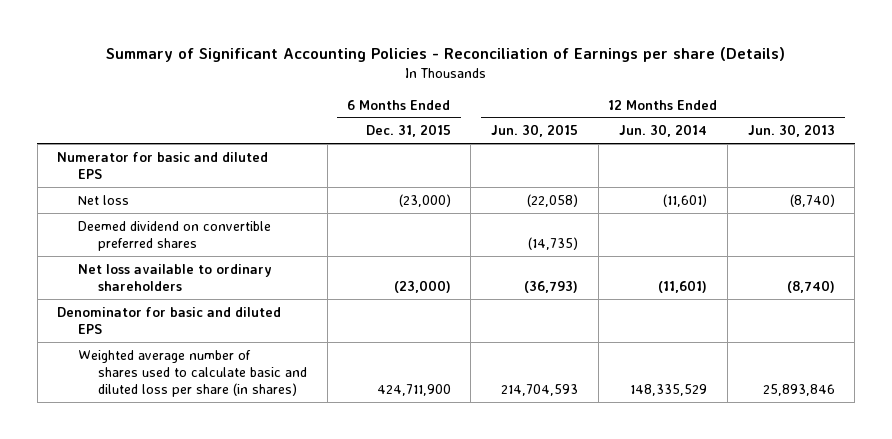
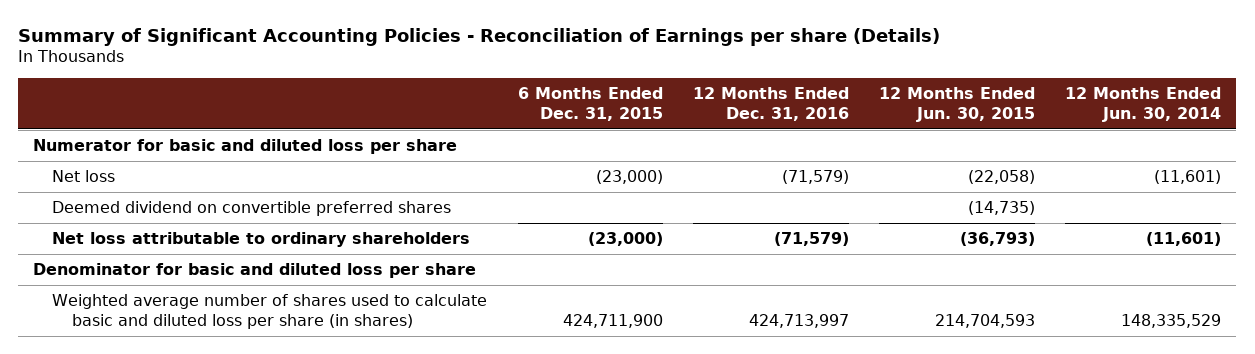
[747,124,835,138] Jun. 30, 2013 -> none
none -> [692,86,849,121] 12 Months Ended Dec. 31, 2016
[57,151,269,179] Numerator for basic and diluted EPS -> [33,139,458,155] Numerator for basic and diluted loss per share
[77,263,272,291] Net loss available to ordinary shareholders -> [52,232,471,248] Net loss attributable to ordinary shareholders
[57,306,282,334] Denominator for basic and diluted EPS -> [33,263,477,279] Denominator for basic and diluted loss per share

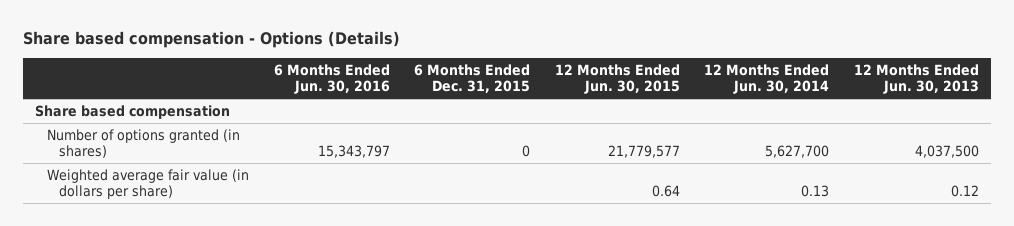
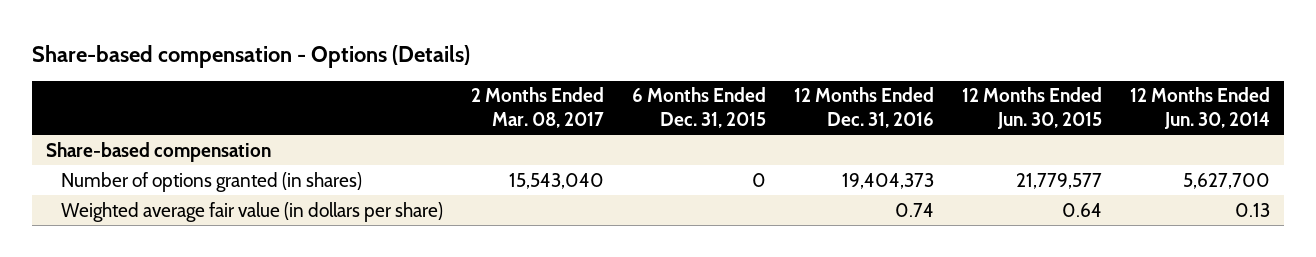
[22,31,400,49] Share based compensation - Options (Details) -> [32,44,471,68] Share-based compensation - Options (Details)
[273,63,390,95] 6 Months Ended Jun. 30, 2016 -> none
[853,63,979,95] 12 Months Ended Jun. 30, 2013 -> none
none -> [471,87,605,128] 2 Months Ended Mar. 08, 2017
none -> [794,87,935,128] 12 Months Ended Dec. 31, 2016
[35,105,231,120] Share based compensation -> [46,141,272,162] Share-based compensation

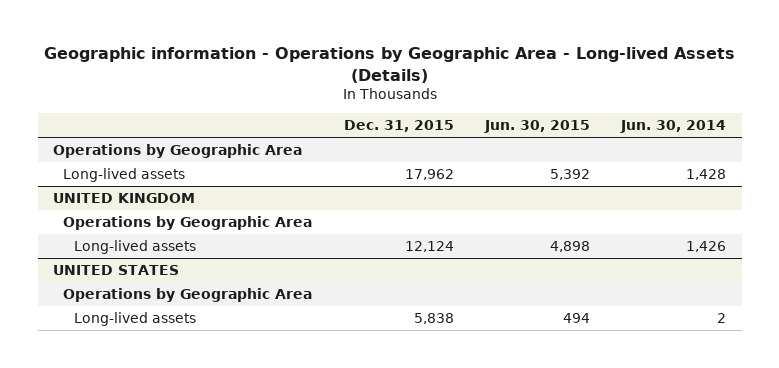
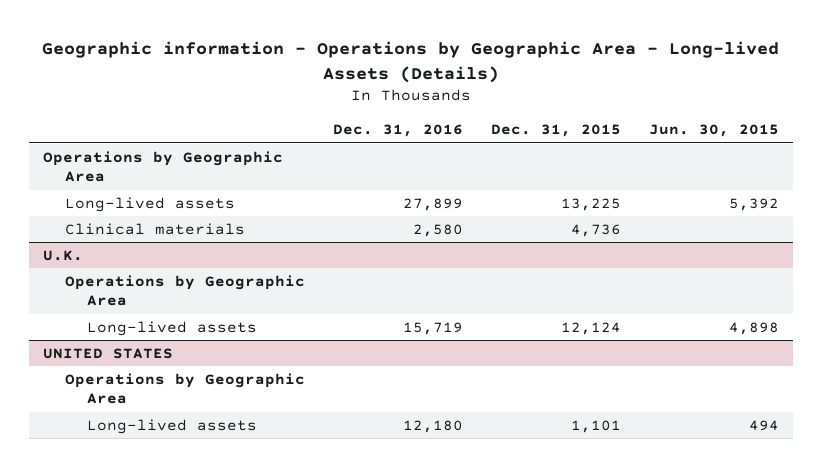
[619,120,726,134] Jun. 30, 2014 -> none
none -> [333,124,464,138] Dec. 31, 2016
[404,169,454,181] 17,962 -> [561,197,622,211] 13,225
none -> [65,222,246,235] Clinical materials
[53,193,196,204] UNITED KINGDOM -> [43,249,84,261] U.K.
[413,313,454,325] 5,838 -> [571,419,622,433] 1,101

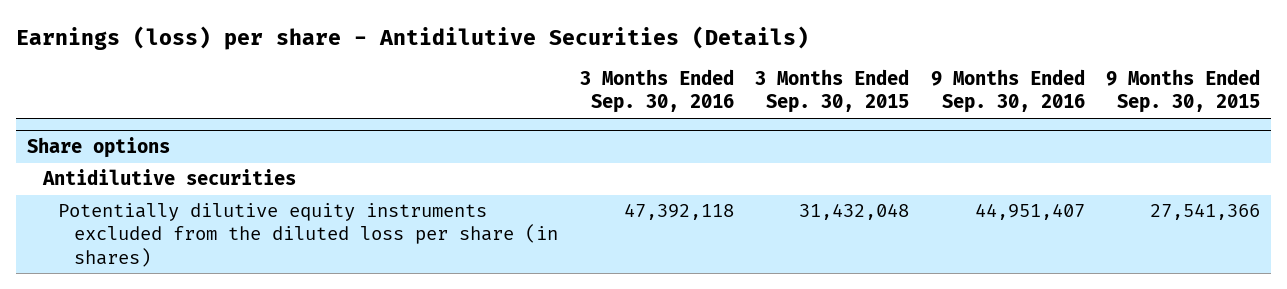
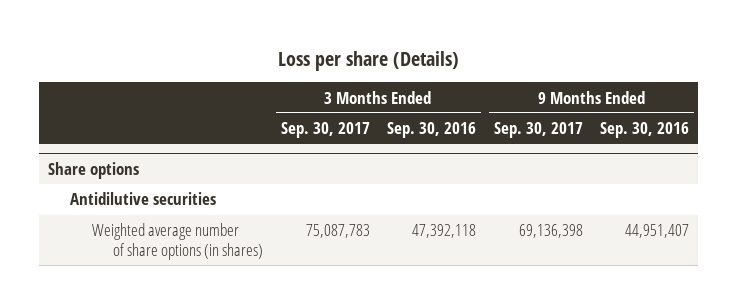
[16,25,810,50] Earnings (loss) per share - Antidilutive Securities (Details) -> [277,50,459,71] Loss per share (Details)
[755,69,910,114] 3 Months Ended Sep. 30, 2015 -> none
[1106,69,1261,114] 9 Months Ended Sep. 30, 2015 -> none
none -> [280,122,370,139] Sep. 30, 2017
none -> [493,122,583,139] Sep. 30, 2017
[58,203,559,267] Potentially dilutive equity instruments excluded from the diluted loss per share (in shares) -> [91,223,264,260] Weighted average number of share options (in shares)

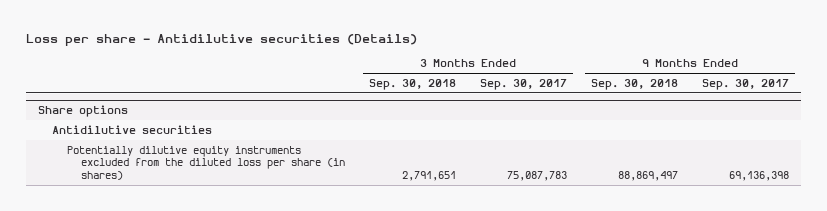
[277,50,459,71] Loss per share (Details) -> [26,33,418,46] Loss per share - Antidilutive securities (Details)
[387,122,477,139] Sep. 30, 2016 -> none
[600,122,690,139] Sep. 30, 2016 -> none
none -> [368,78,456,90] Sep. 30, 2018
none -> [590,78,678,90] Sep. 30, 2018
[91,223,264,260] Weighted average number of share options (in shares) -> [66,145,345,180] Potentially dilutive equity instruments excluded from the diluted loss per share (in shares)

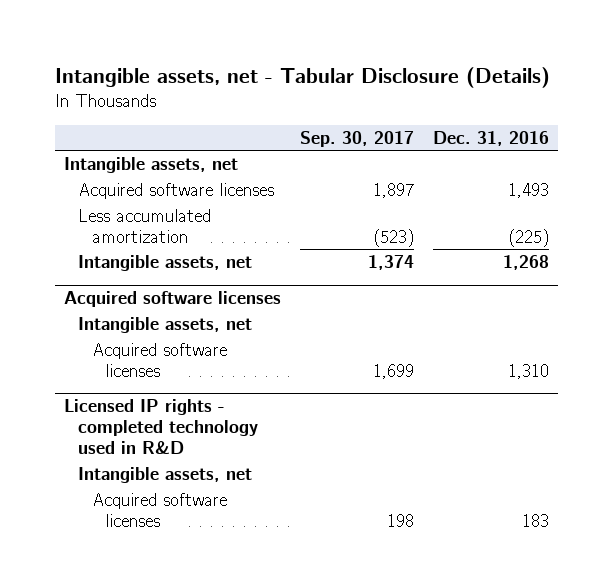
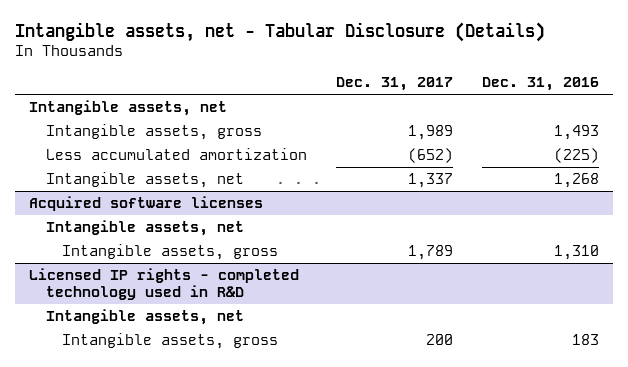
[300,130,415,147] Sep. 30, 2017 -> none
none -> [335,77,453,92] Dec. 31, 2017
[77,182,274,199] Acquired software licenses -> [45,124,262,141] Intangible assets, gross
[91,342,227,377] Acquired software licenses -> [61,244,278,261] Intangible assets, gross
[91,492,227,527] Acquired software licenses -> [61,333,278,350] Intangible assets, gross

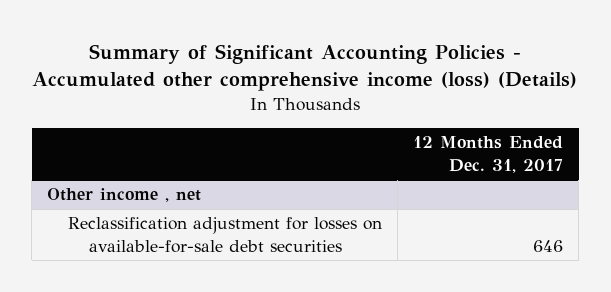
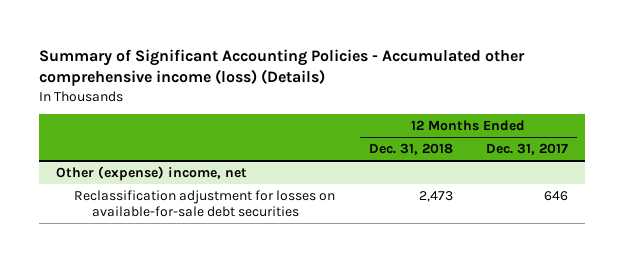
none -> [368,143,453,156] Dec. 31, 2018
[47,188,202,203] Other income , net -> [55,165,247,181] Other (expense) income, net

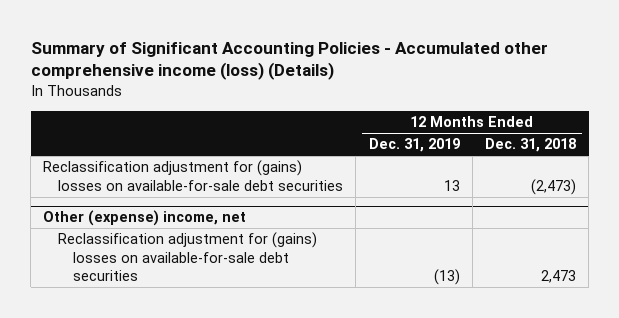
[486,143,569,156] Dec. 31, 2017 -> none
none -> [368,138,460,153] Dec. 31, 2019
none -> [43,160,344,191] Reclassification adjustment for (gains) losses on available-for-sale debt securities
[73,189,335,218] Reclassification adjustment for losses on available-for-sale debt securities -> [58,232,318,282] Reclassification adjustment for (gains) losses on available-for-sale debt securities

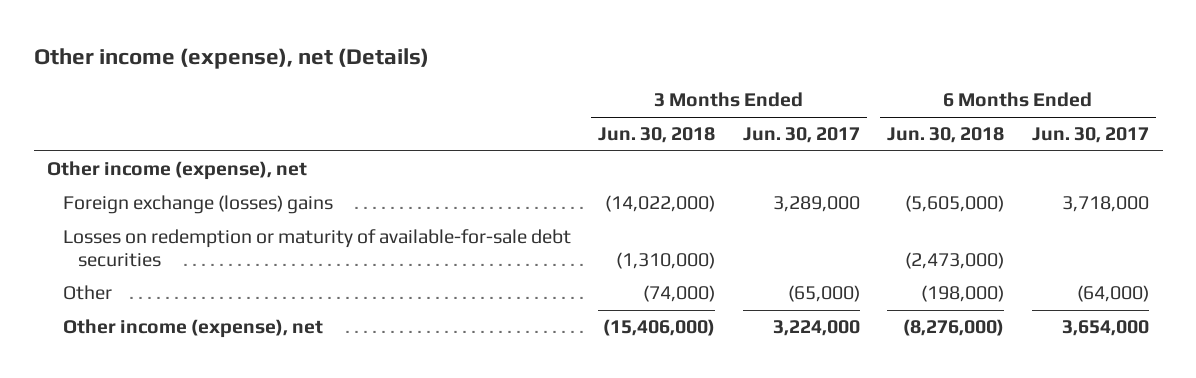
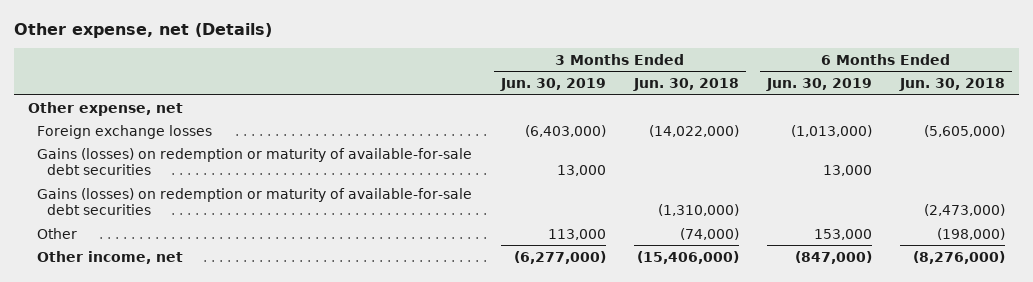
[33,47,429,69] Other income (expense), net (Details) -> [13,22,272,38] Other expense, net (Details)
[742,127,860,144] Jun. 30, 2017 -> none
[1031,127,1149,144] Jun. 30, 2017 -> none
none -> [499,78,606,92] Jun. 30, 2019
none -> [766,78,873,92] Jun. 30, 2019
[47,161,308,181] Other income (expense), net -> [27,101,183,116] Other expense, net
[62,195,333,215] Foreign exchange (losses) gains -> [37,124,213,139] Foreign exchange losses
none -> [37,147,473,176] Gains (losses) on redemption or maturity of available-for-sale debt securities
[62,229,571,267] Losses on redemption or maturity of available-for-sale debt securities -> [37,187,473,216] Gains (losses) on redemption or maturity of available-for-sale debt securities
[62,319,323,339] Other income (expense), net -> [37,250,184,264] Other income, net

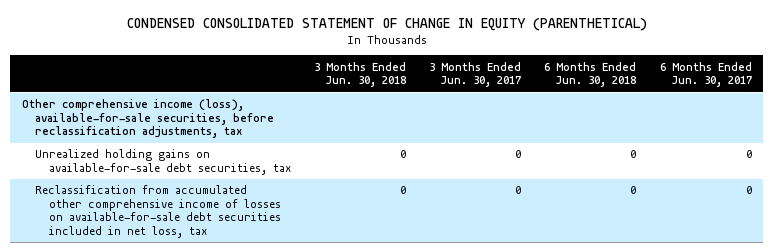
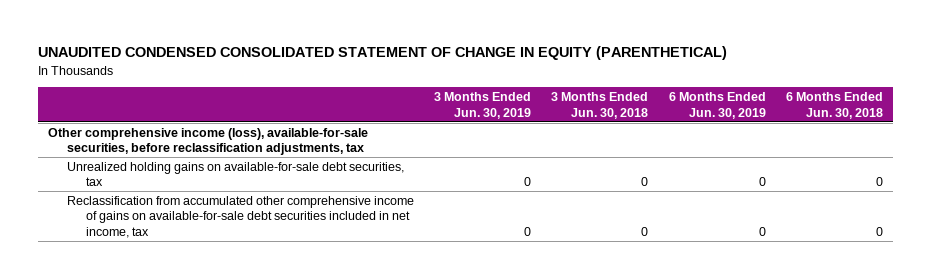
[126,18,647,32] CONDENSED CONSOLIDATED STATEMENT OF CHANGE IN EQUITY (PARENTHETICAL) -> [37,46,727,61] UNAUDITED CONDENSED CONSOLIDATED STATEMENT OF CHANGE IN EQUITY (PARENTHETICAL)
[429,61,522,88] 3 Months Ended Jun. 30, 2017 -> none
[659,61,752,88] 6 Months Ended Jun. 30, 2017 -> none
none -> [434,92,532,119] 3 Months Ended Jun. 30, 2019
none -> [668,92,766,119] 6 Months Ended Jun. 30, 2019
[35,185,281,238] Reclassification from accumulated other comprehensive income of losses on available-for-sale debt securities included in net loss, tax -> [66,195,414,239] Reclassification from accumulated other comprehensive income of gains on available-for-sale debt securities included in net income, tax

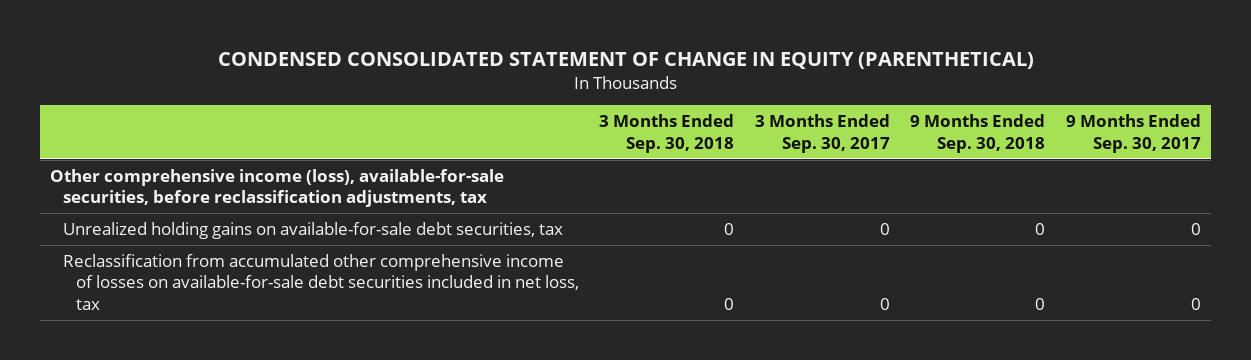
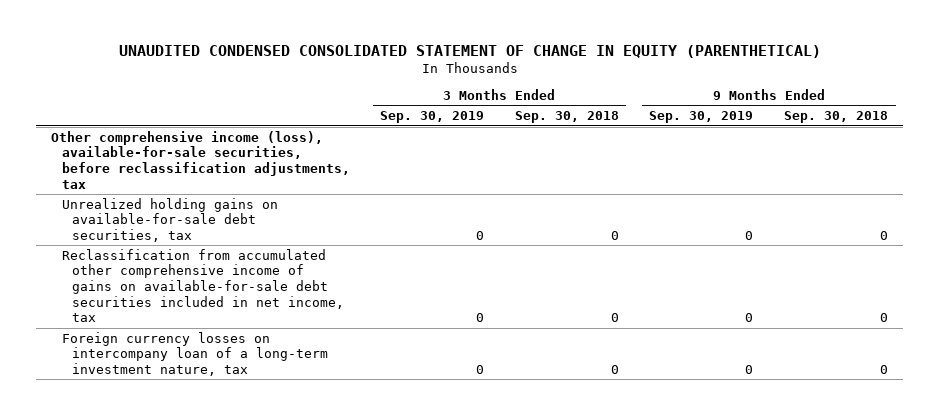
[217,51,1034,69] CONDENSED CONSOLIDATED STATEMENT OF CHANGE IN EQUITY (PARENTHETICAL) -> [118,44,821,58] UNAUDITED CONDENSED CONSOLIDATED STATEMENT OF CHANGE IN EQUITY (PARENTHETICAL)
[754,114,890,153] 3 Months Ended Sep. 30, 2017 -> none
[1065,114,1201,153] 9 Months Ended Sep. 30, 2017 -> none
none -> [380,111,485,124] Sep. 30, 2019
none -> [649,111,754,124] Sep. 30, 2019
[62,254,579,310] Reclassification from accumulated other comprehensive income of losses on available-for-sale debt securities included in net loss, tax -> [61,248,344,323] Reclassification from accumulated other comprehensive income of gains on available-for-sale debt securities included in net income, tax
none -> [61,331,328,377] Foreign currency losses on intercompany loan of a long-term investment nature, tax

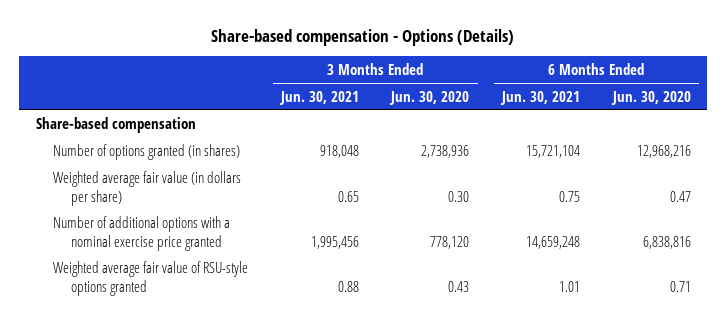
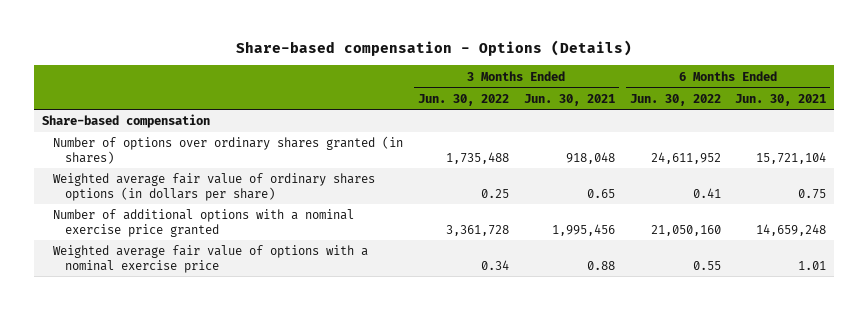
[389,90,470,105] Jun. 30, 2020 -> none
[610,90,691,105] Jun. 30, 2020 -> none
none -> [418,93,510,106] Jun. 30, 2022
none -> [629,93,721,106] Jun. 30, 2022
[53,144,241,161] Number of options granted (in shares) -> [53,136,404,164] Number of options over ordinary shares granted (in shares)
[53,171,242,206] Weighted average fair value (in dollars per share) -> [53,173,376,201] Weighted average fair value of ordinary shares options (in dollars per share)
[53,261,249,296] Weighted average fair value of RSU-style options granted -> [53,245,369,273] Weighted average fair value of options with a nominal exercise price

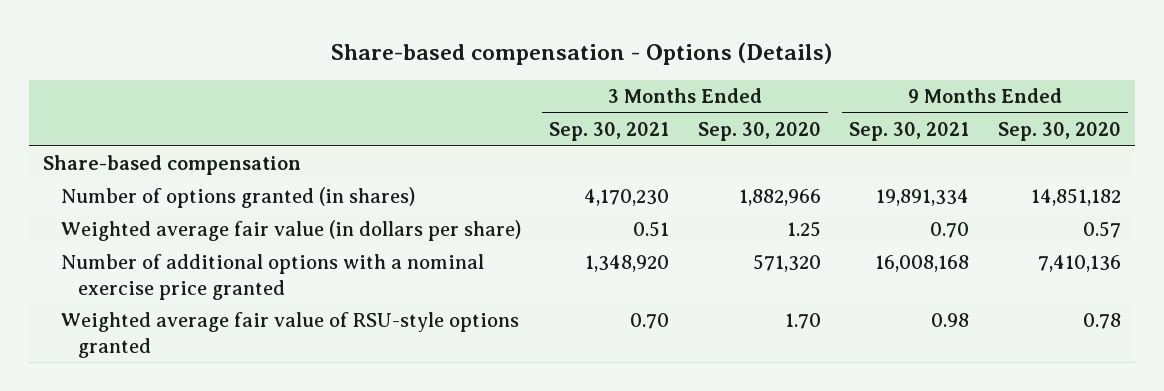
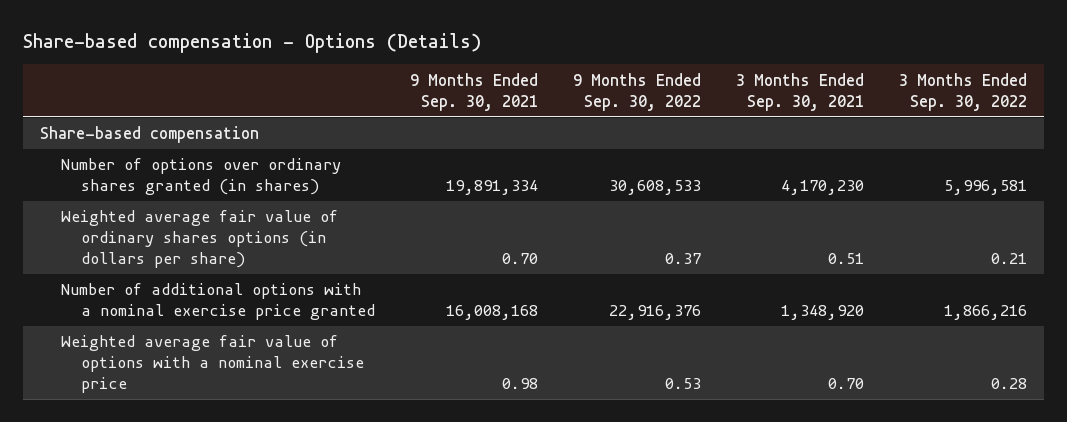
[697,122,821,142] Sep. 30, 2020 -> none
[997,122,1121,142] Sep. 30, 2020 -> none
none -> [573,72,702,111] 9 Months Ended Sep. 30, 2022
none -> [898,72,1027,111] 3 Months Ended Sep. 30, 2022
[60,187,415,209] Number of options granted (in shares) -> [60,158,341,196] Number of options over ordinary shares granted (in shares)
[60,220,521,242] Weighted average fair value (in dollars per share) -> [60,210,338,269] Weighted average fair value of ordinary shares options (in dollars per share)
[60,312,519,358] Weighted average fair value of RSU-style options granted -> [60,335,365,394] Weighted average fair value of options with a nominal exercise price

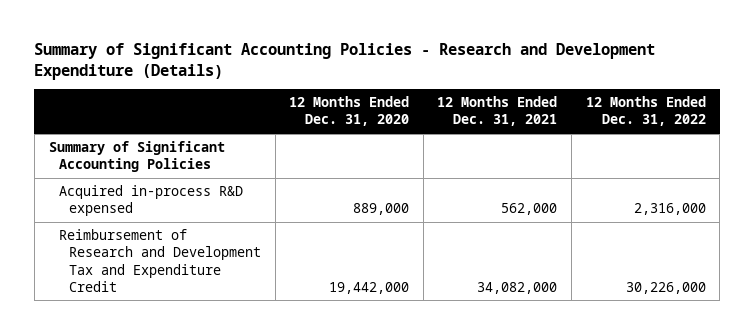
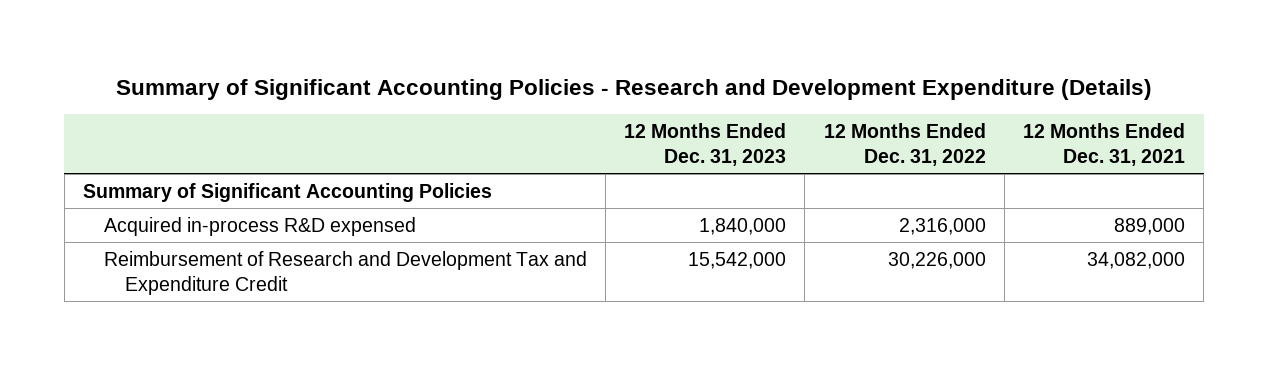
[289,96,410,127] 12 Months Ended Dec. 31, 2020 -> none
none -> [624,122,787,167] 12 Months Ended Dec. 31, 2023
[501,203,558,216] 562,000 -> [1114,217,1186,235] 889,000

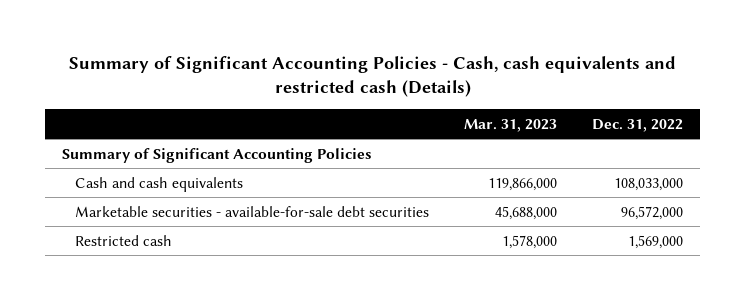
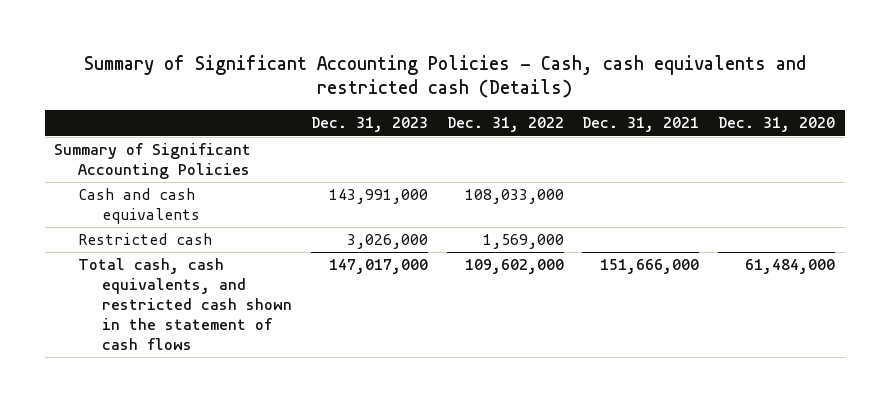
[464,118,558,132] Mar. 31, 2023 -> none
none -> [310,117,428,133] Dec. 31, 2023
none -> [582,117,700,133] Dec. 31, 2021
none -> [718,117,836,133] Dec. 31, 2020
[75,205,430,217] Marketable securities - available-for-sale debt securities -> none
none -> [78,258,292,351] Total cash, cash equivalents, and restricted cash shown in the statement of cash flows

